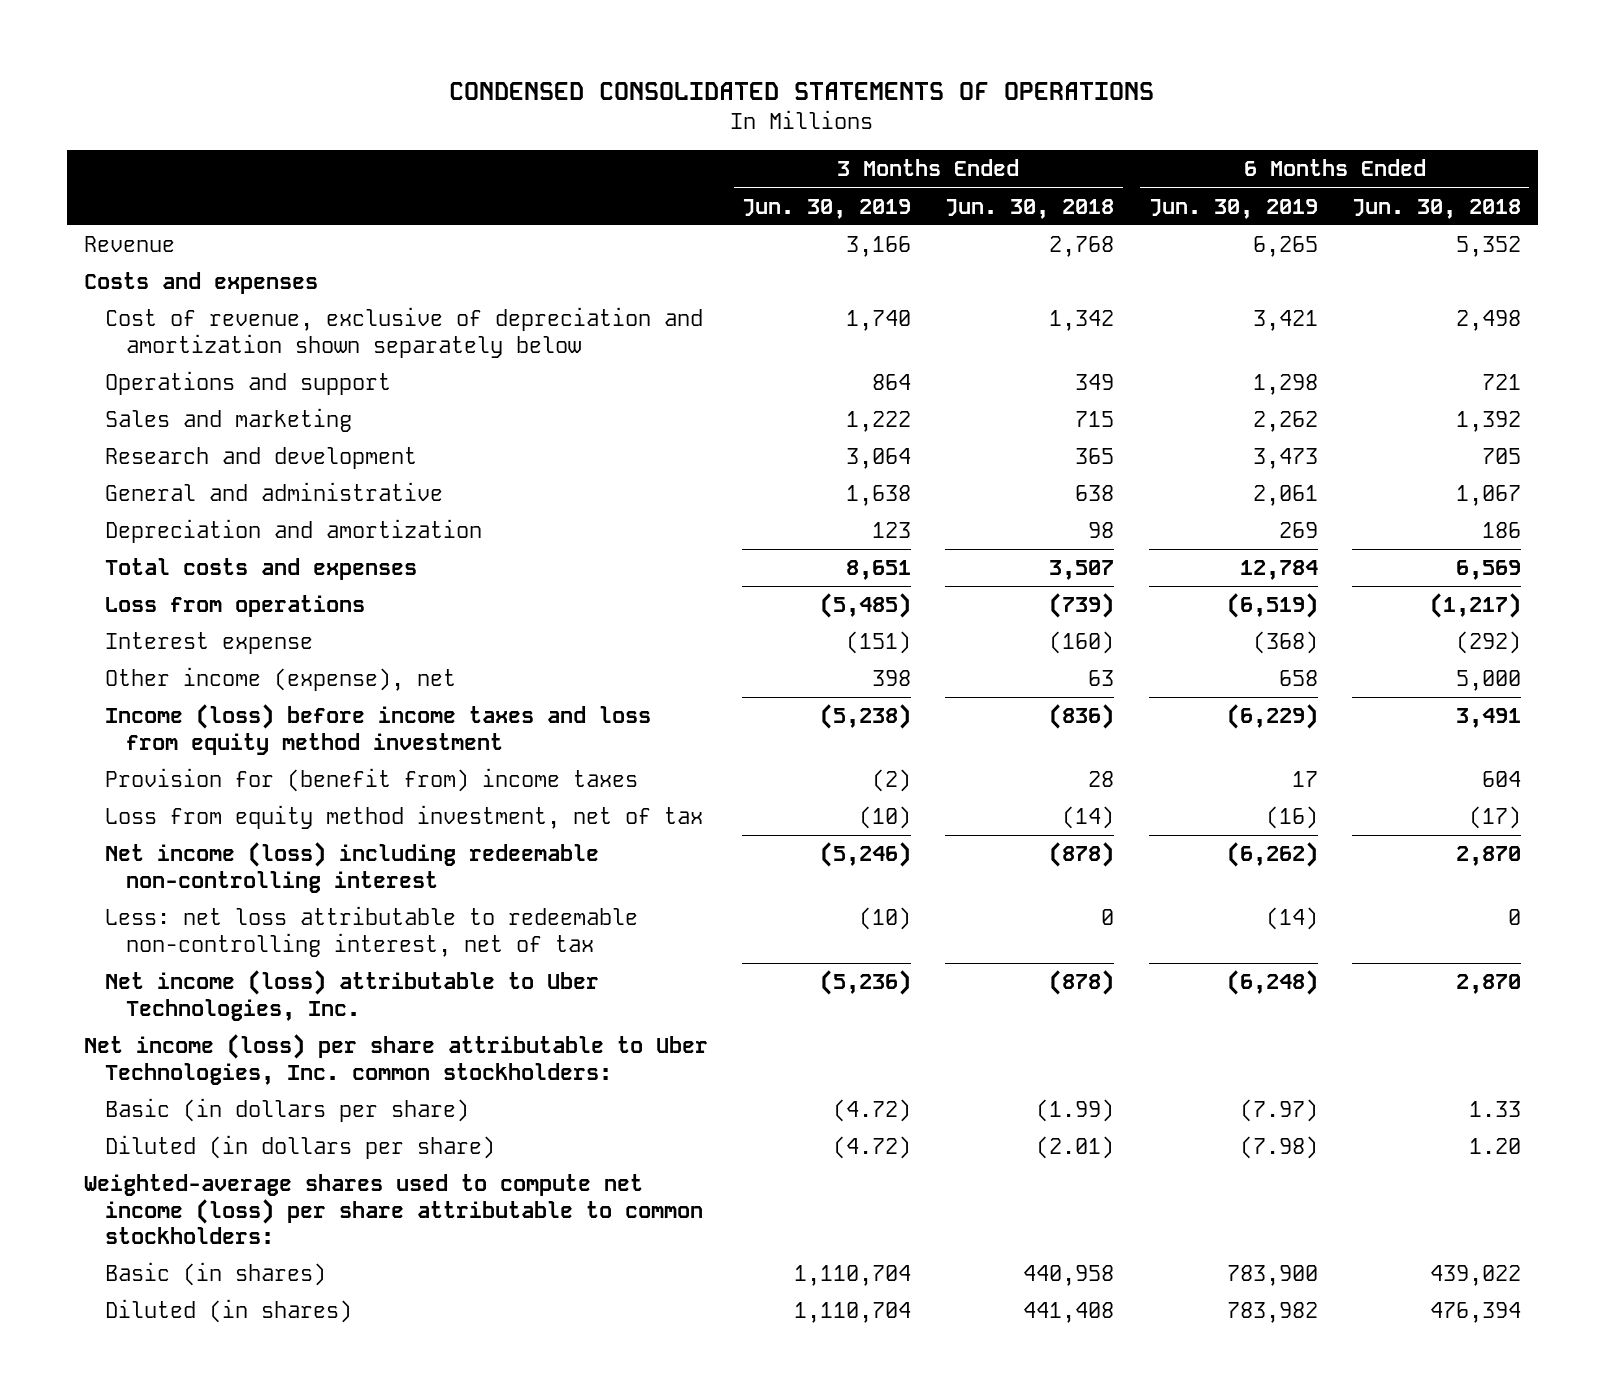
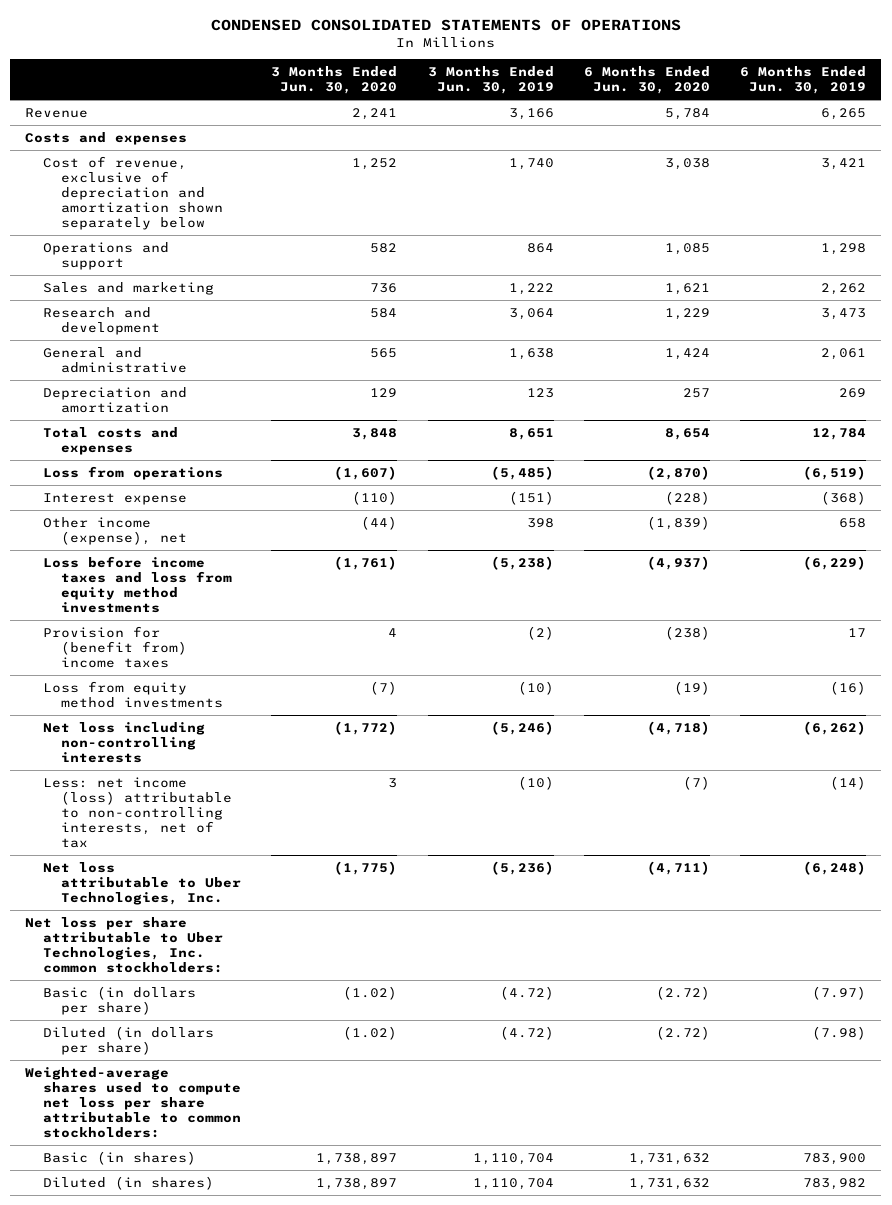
[945,198,1115,219] Jun. 30, 2018 -> none
[1351,198,1521,219] Jun. 30, 2018 -> none
none -> [271,66,398,95] 3 Months Ended Jun. 30, 2020
none -> [584,66,711,95] 6 Months Ended Jun. 30, 2020
[105,704,652,755] Income (loss) before income taxes and loss from equity method investment -> [43,555,232,614] Loss before income taxes and loss from equity method investments
[105,805,704,830] Loss from equity method investment, net of tax -> [43,680,223,708] Loss from equity method investments
[105,842,600,893] Net income (loss) including redeemable non-controlling interest -> [43,721,206,763] Net loss including non-controlling interests
[105,906,639,957] Less: net loss attributable to redeemable non-controlling interest, net of tax -> [43,776,232,849] Less: net income (loss) attributable to non-controlling interests, net of tax
[105,970,600,1021] Net income (loss) attributable to Uber Technologies, Inc. -> [43,861,241,905] Net loss attributable to Uber Technologies, Inc.
[83,1034,708,1085] Net income (loss) per share attributable to Uber Technologies, Inc. common stockholders: -> [25,916,224,974] Net loss per share attributable to Uber Technologies, Inc. common stockholders:
[83,1174,704,1244] Weighted-average shares used to compute net income (loss) per share attributable to common stockholders: -> [25,1066,242,1139] Weighted-average shares used to compute net loss per share attributable to common stockholders:

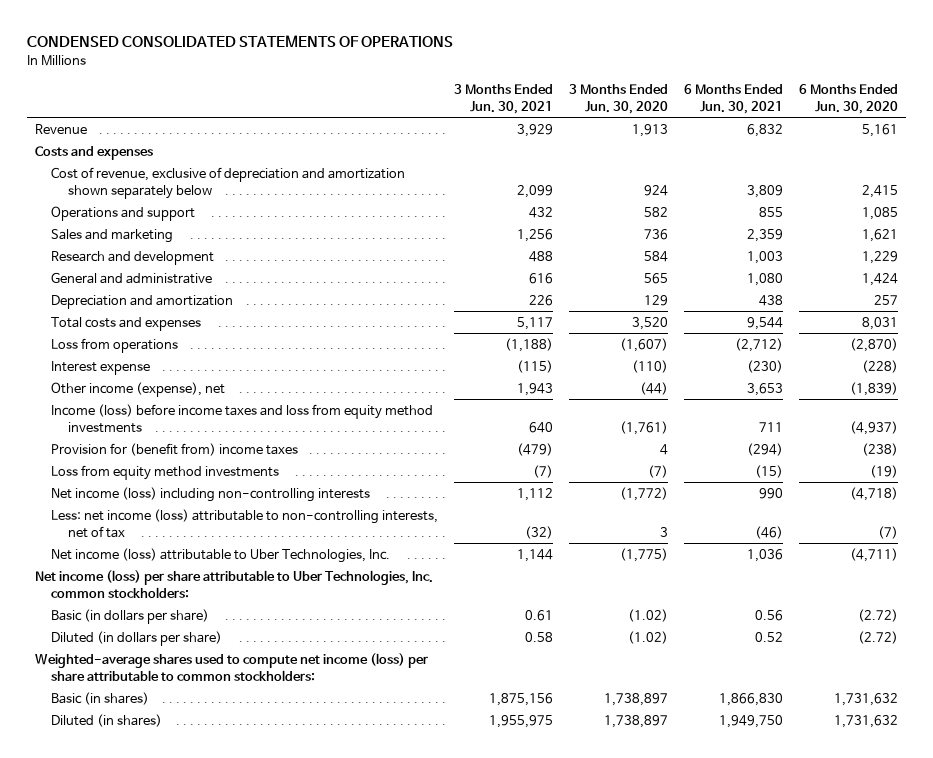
[427,66,554,95] 3 Months Ended Jun. 30, 2019 -> none
[740,66,867,95] 6 Months Ended Jun. 30, 2019 -> none
none -> [454,84,554,114] 3 Months Ended Jun. 30, 2021
none -> [684,84,784,114] 6 Months Ended Jun. 30, 2021
[352,107,398,120] 2,241 -> [632,123,669,137] 1,913
[665,107,711,120] 5,784 -> [862,123,899,137] 5,161
[352,157,398,170] 1,252 -> [644,184,669,196] 924
[665,157,711,170] 3,038 -> [862,184,899,198] 2,415
[352,427,398,440] 3,848 -> [632,316,669,330] 3,520
[665,427,711,440] 8,654 -> [862,316,899,330] 8,031
[43,555,232,614] Loss before income taxes and loss from equity method investments -> [51,403,434,433] Income (loss) before income taxes and loss from equity method investments
[43,721,206,763] Net loss including non-controlling interests -> [51,486,371,502] Net income (loss) including non-controlling interests
[43,861,241,905] Net loss attributable to Uber Technologies, Inc. -> [51,547,391,563] Net income (loss) attributable to Uber Technologies, Inc.
[25,916,224,974] Net loss per share attributable to Uber Technologies, Inc. common stockholders: -> [34,569,433,598] Net income (loss) per share attributable to Uber Technologies, Inc. common stockholders:
[25,1066,242,1139] Weighted-average shares used to compute net loss per share attributable to common stockholders: -> [34,652,428,681] Weighted-average shares used to compute net income (loss) per share attributable to common stockholders:

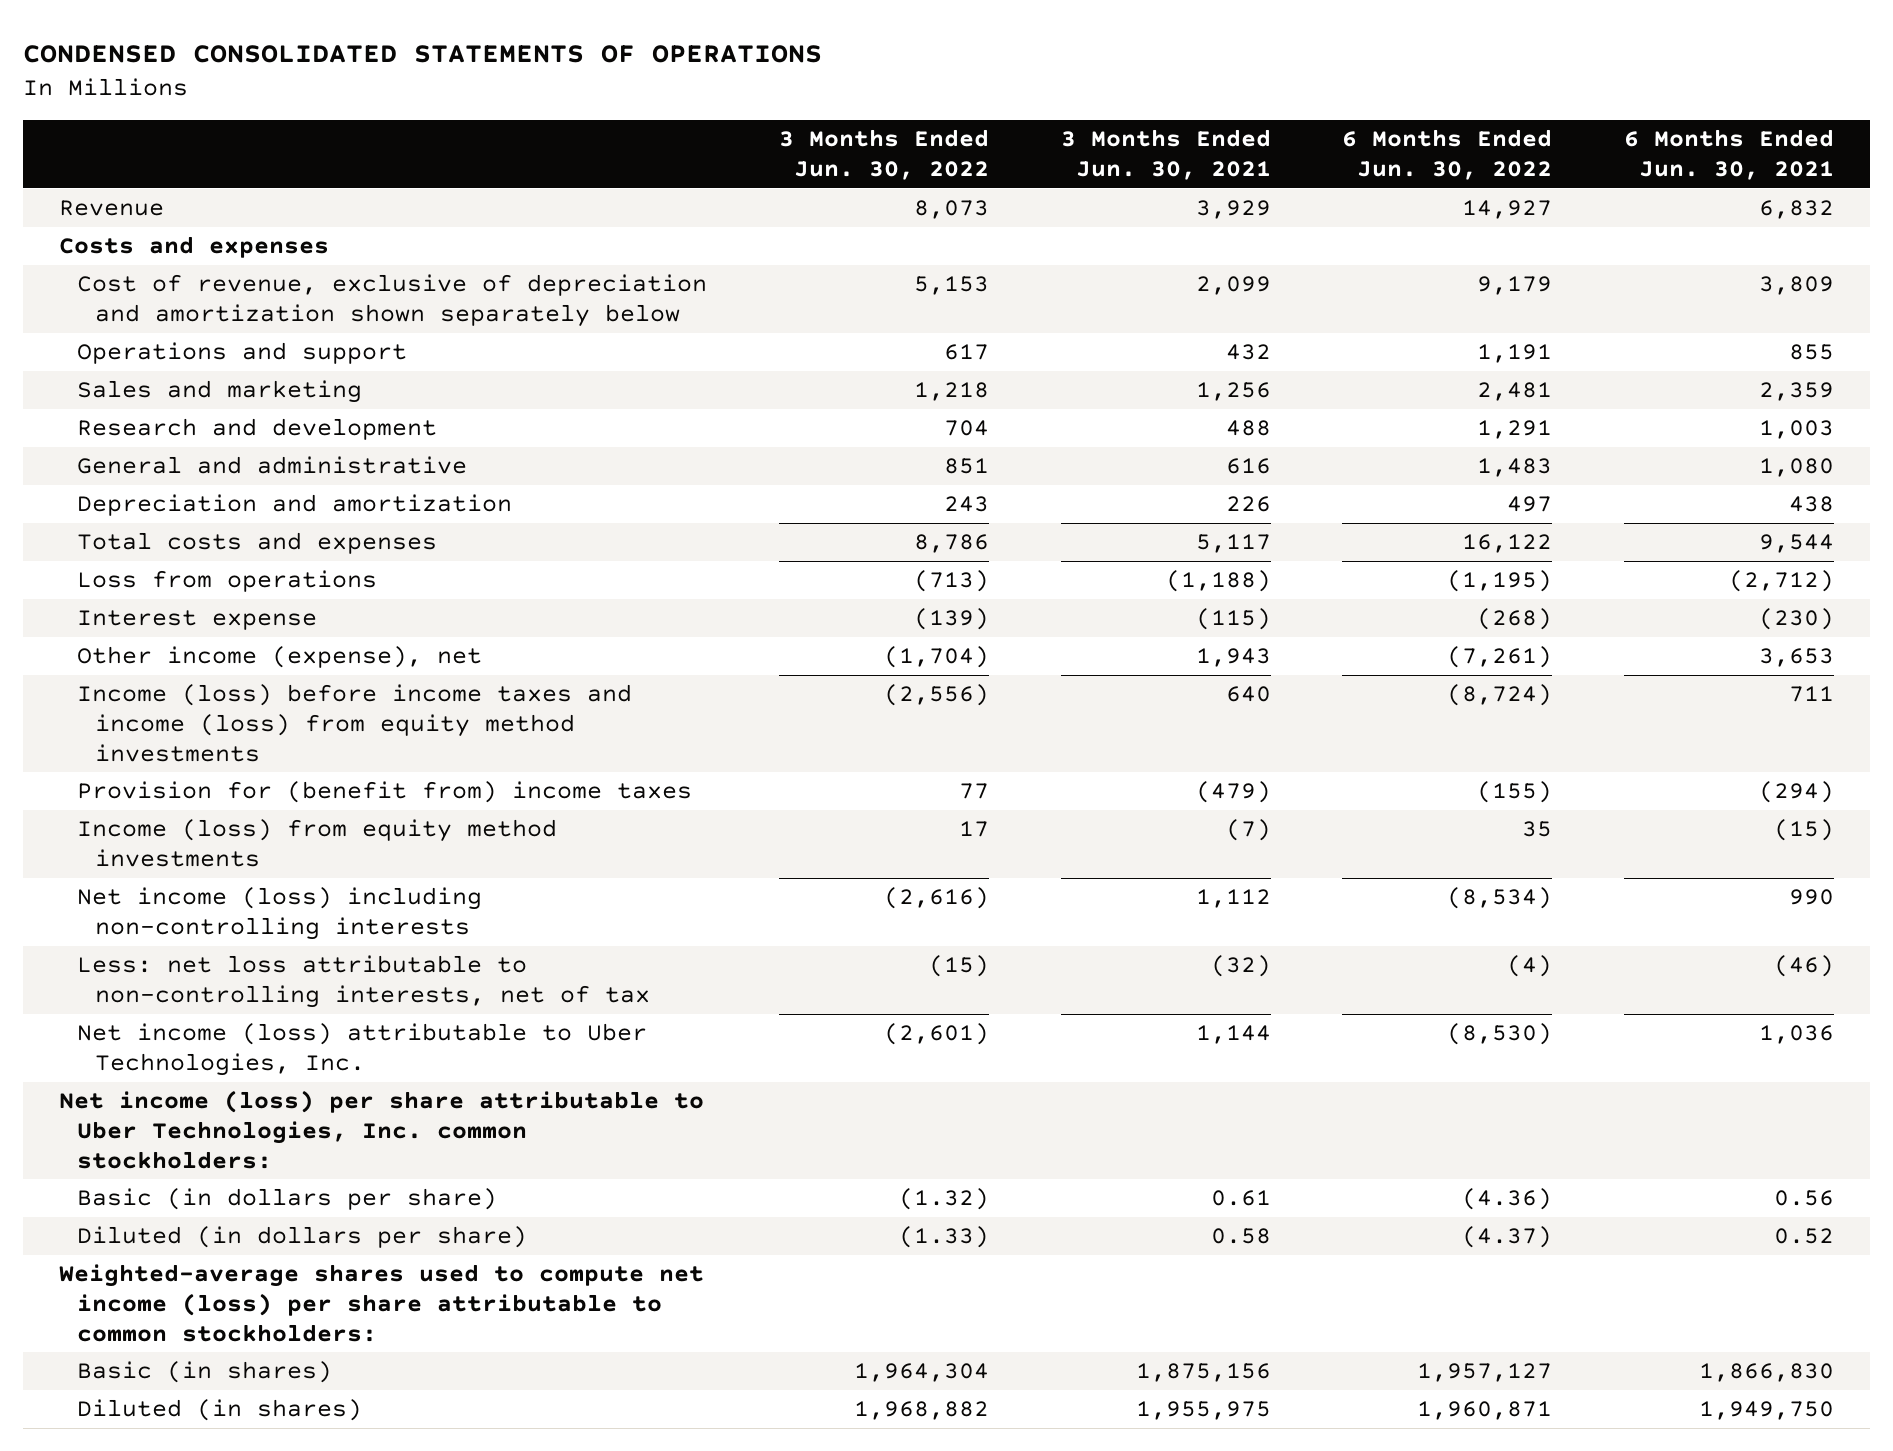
[569,84,669,114] 3 Months Ended Jun. 30, 2020 -> none
[799,84,899,114] 6 Months Ended Jun. 30, 2020 -> none
none -> [778,129,989,180] 3 Months Ended Jun. 30, 2022
none -> [1342,129,1553,180] 6 Months Ended Jun. 30, 2022
[51,403,434,433] Income (loss) before income taxes and loss from equity method investments -> [77,684,633,762] Income (loss) before income taxes and income (loss) from equity method investments
[51,464,280,480] Loss from equity method investments -> [77,819,558,867] Income (loss) from equity method investments
[51,508,439,538] Less: net income (loss) attributable to non-controlling interests, net of tax -> [77,955,651,1008] Less: net loss attributable to non-controlling interests, net of tax

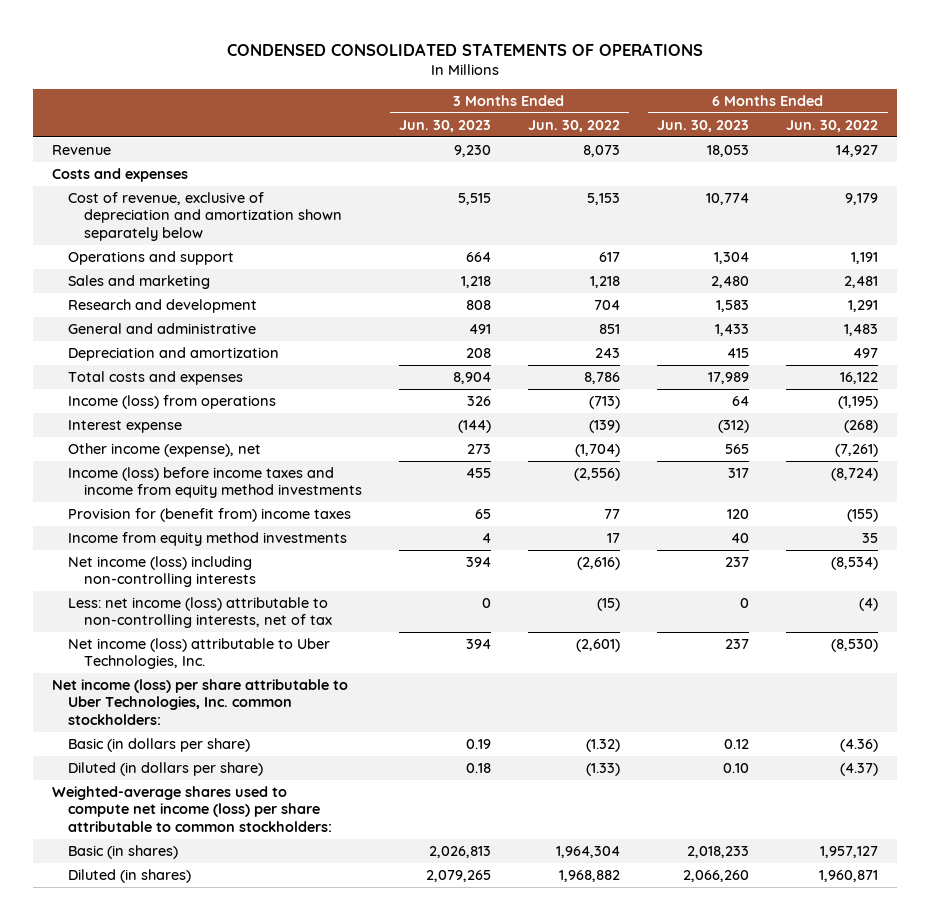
[1060,129,1271,180] 3 Months Ended Jun. 30, 2021 -> none
[1624,129,1835,180] 6 Months Ended Jun. 30, 2021 -> none
none -> [398,119,491,132] Jun. 30, 2023
none -> [657,119,750,132] Jun. 30, 2023
[77,570,378,593] Loss from operations -> [67,395,276,410] Income (loss) from operations
[77,684,633,762] Income (loss) before income taxes and income (loss) from equity method investments -> [67,467,362,499] Income (loss) before income taxes and income from equity method investments
[77,819,558,867] Income (loss) from equity method investments -> [67,532,347,547] Income from equity method investments
[77,955,651,1008] Less: net loss attributable to non-controlling interests, net of tax -> [67,597,332,629] Less: net income (loss) attributable to non-controlling interests, net of tax

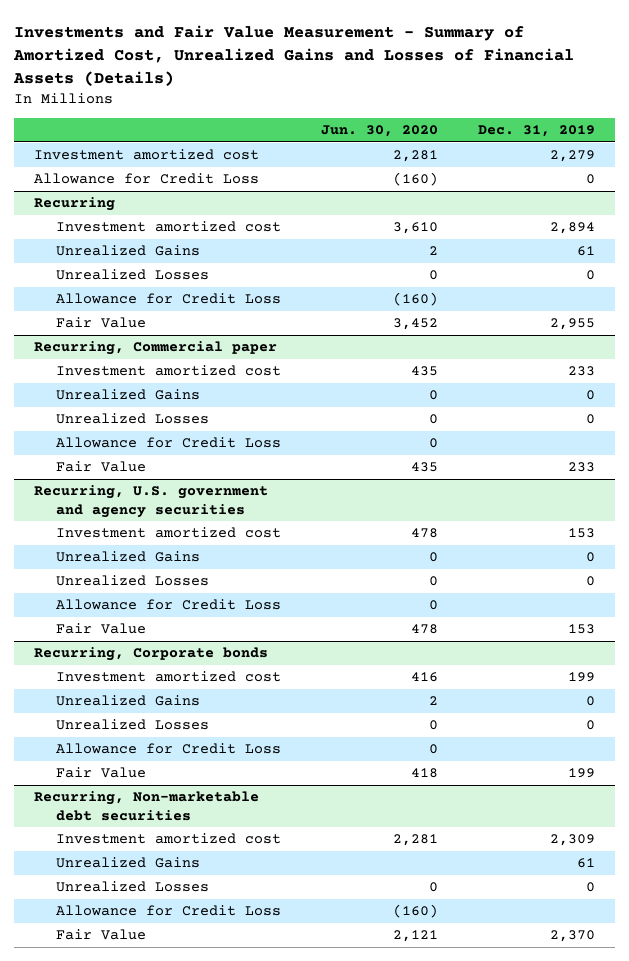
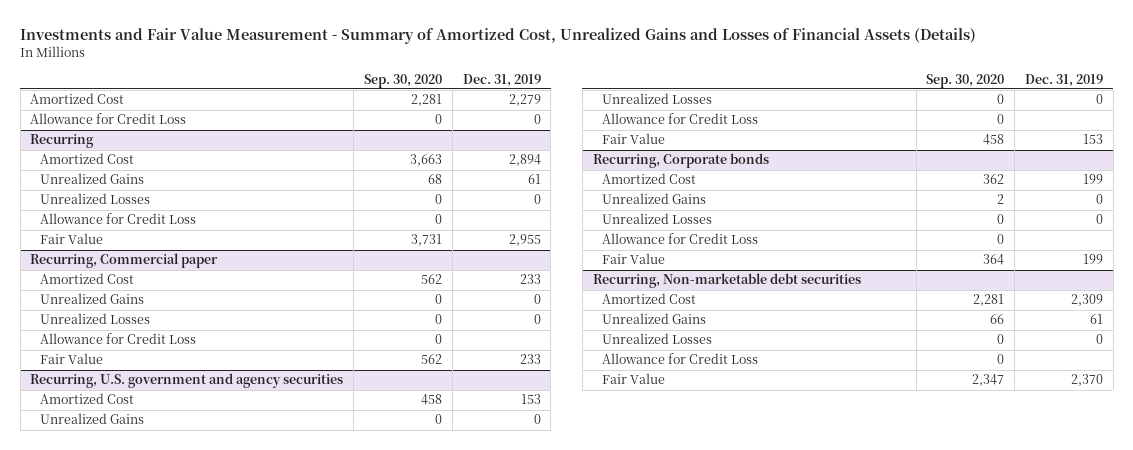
[321,125,439,138] Jun. 30, 2020 -> none
none -> [364,73,443,88] Sep. 30, 2020
[33,149,259,161] Investment amortized cost -> [30,93,125,105] Amortized Cost
[55,221,281,233] Investment amortized cost -> [39,153,134,165] Amortized Cost
[55,365,281,377] Investment amortized cost -> [39,273,134,285] Amortized Cost
[55,527,281,539] Investment amortized cost -> [39,393,134,405] Amortized Cost
[55,671,281,683] Investment amortized cost -> [601,173,696,185] Amortized Cost
[55,833,281,845] Investment amortized cost -> [601,293,696,305] Amortized Cost

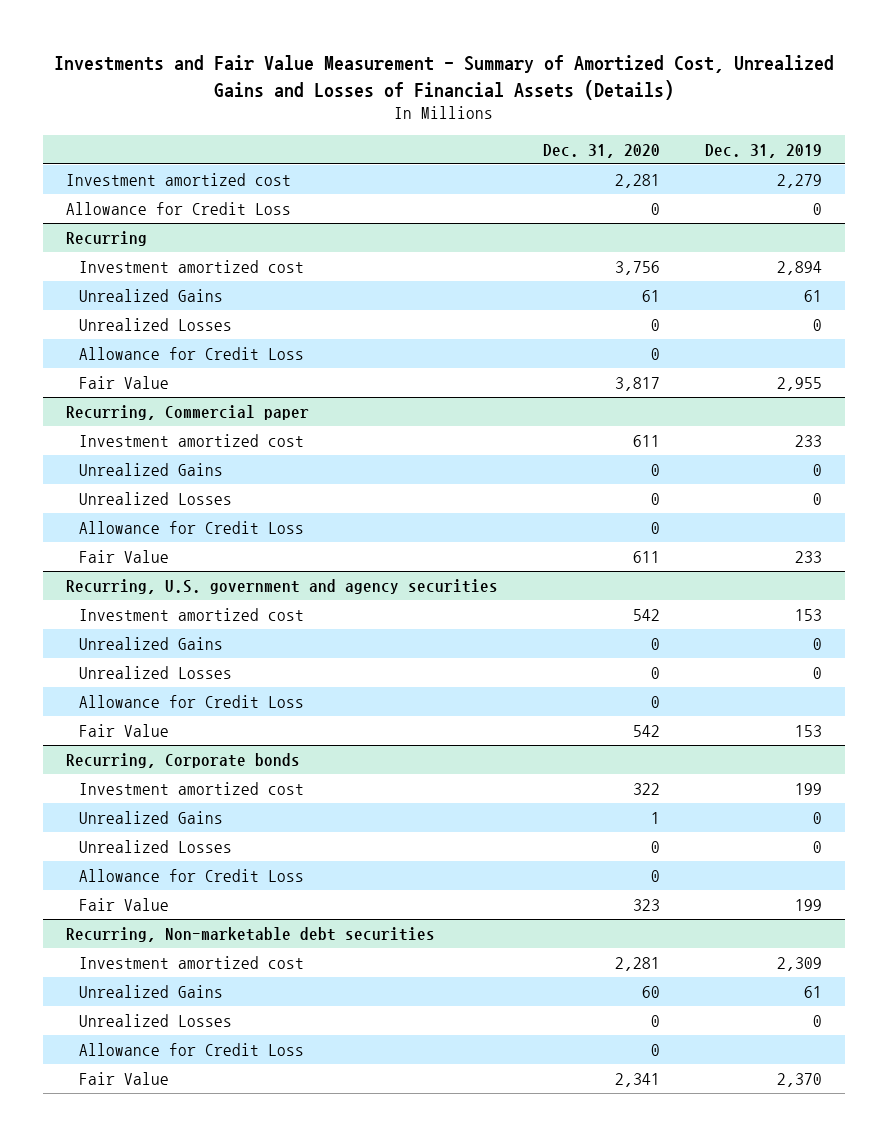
[364,73,443,88] Sep. 30, 2020 -> none
none -> [543,143,661,158] Dec. 31, 2020
[30,93,125,105] Amortized Cost -> [65,172,291,186] Investment amortized cost
[39,153,134,165] Amortized Cost -> [78,259,304,273] Investment amortized cost
[39,273,134,285] Amortized Cost -> [78,433,304,447] Investment amortized cost
[39,393,134,405] Amortized Cost -> [78,607,304,621] Investment amortized cost
[601,173,696,185] Amortized Cost -> [78,781,304,795] Investment amortized cost
[601,293,696,305] Amortized Cost -> [78,955,304,969] Investment amortized cost

